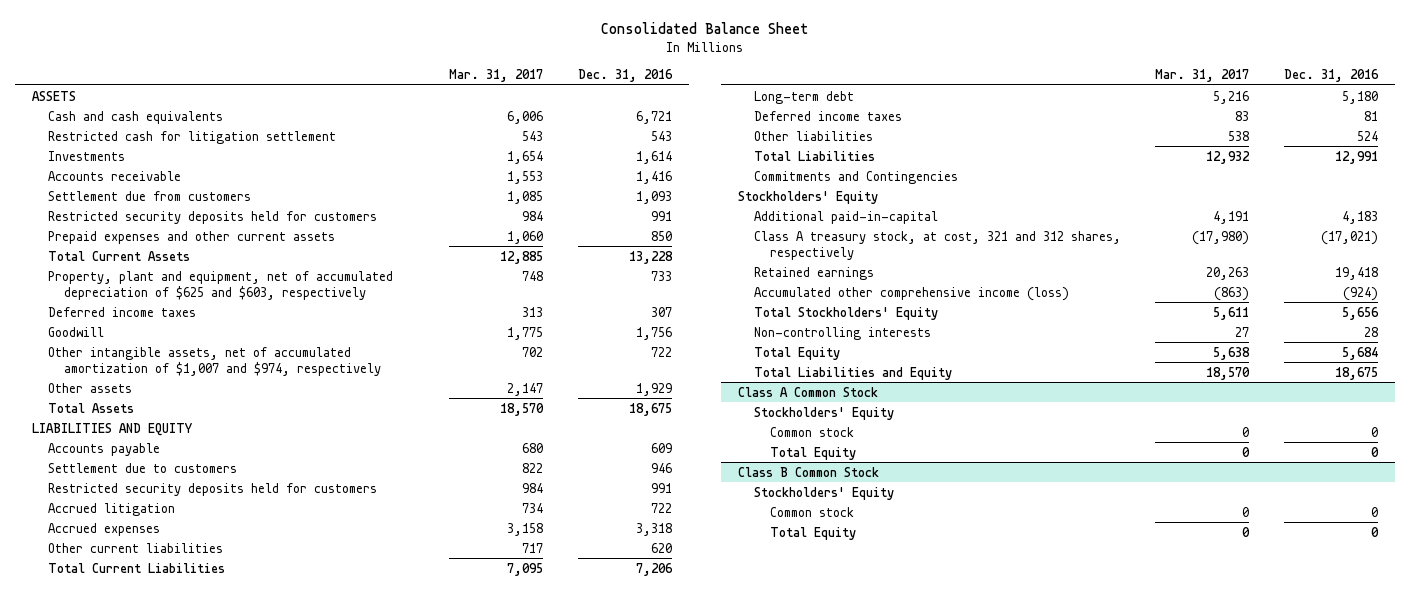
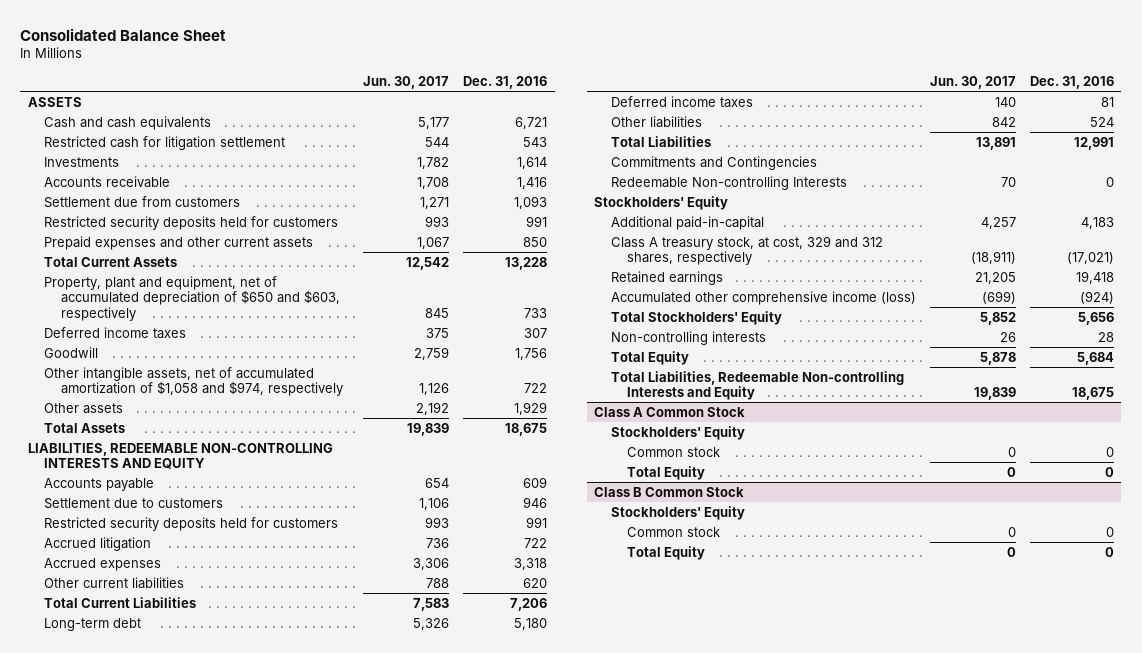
[449,69,544,83] Mar. 31, 2017 -> none
none -> [363,76,450,90] Jun. 30, 2017
[47,270,393,300] Property, plant and equipment, net of accumulated depreciation of $625 and $603, respectively -> [44,275,340,321] Property, plant and equipment, net of accumulated depreciation of $650 and $603, respectively
[47,346,381,376] Other intangible assets, net of accumulated amortization of $1,007 and $974, respectively -> [44,366,343,397] Other intangible assets, net of accumulated amortization of $1,058 and $974, respectively
[31,422,192,436] LIABILITIES AND EQUITY -> [27,442,333,470] LIABILITIES, REDEEMABLE NON-CONTROLLING INTERESTS AND EQUITY
none -> [610,175,847,190] Redeemable Non-controlling Interests
[754,230,1122,260] Class A treasury stock, at cost, 321 and 312 shares, respectively -> [610,235,883,266] Class A treasury stock, at cost, 329 and 312 shares, respectively
[754,366,953,380] Total Liabilities and Equity -> [610,370,904,401] Total Liabilities, Redeemable Non-controlling Interests and Equity

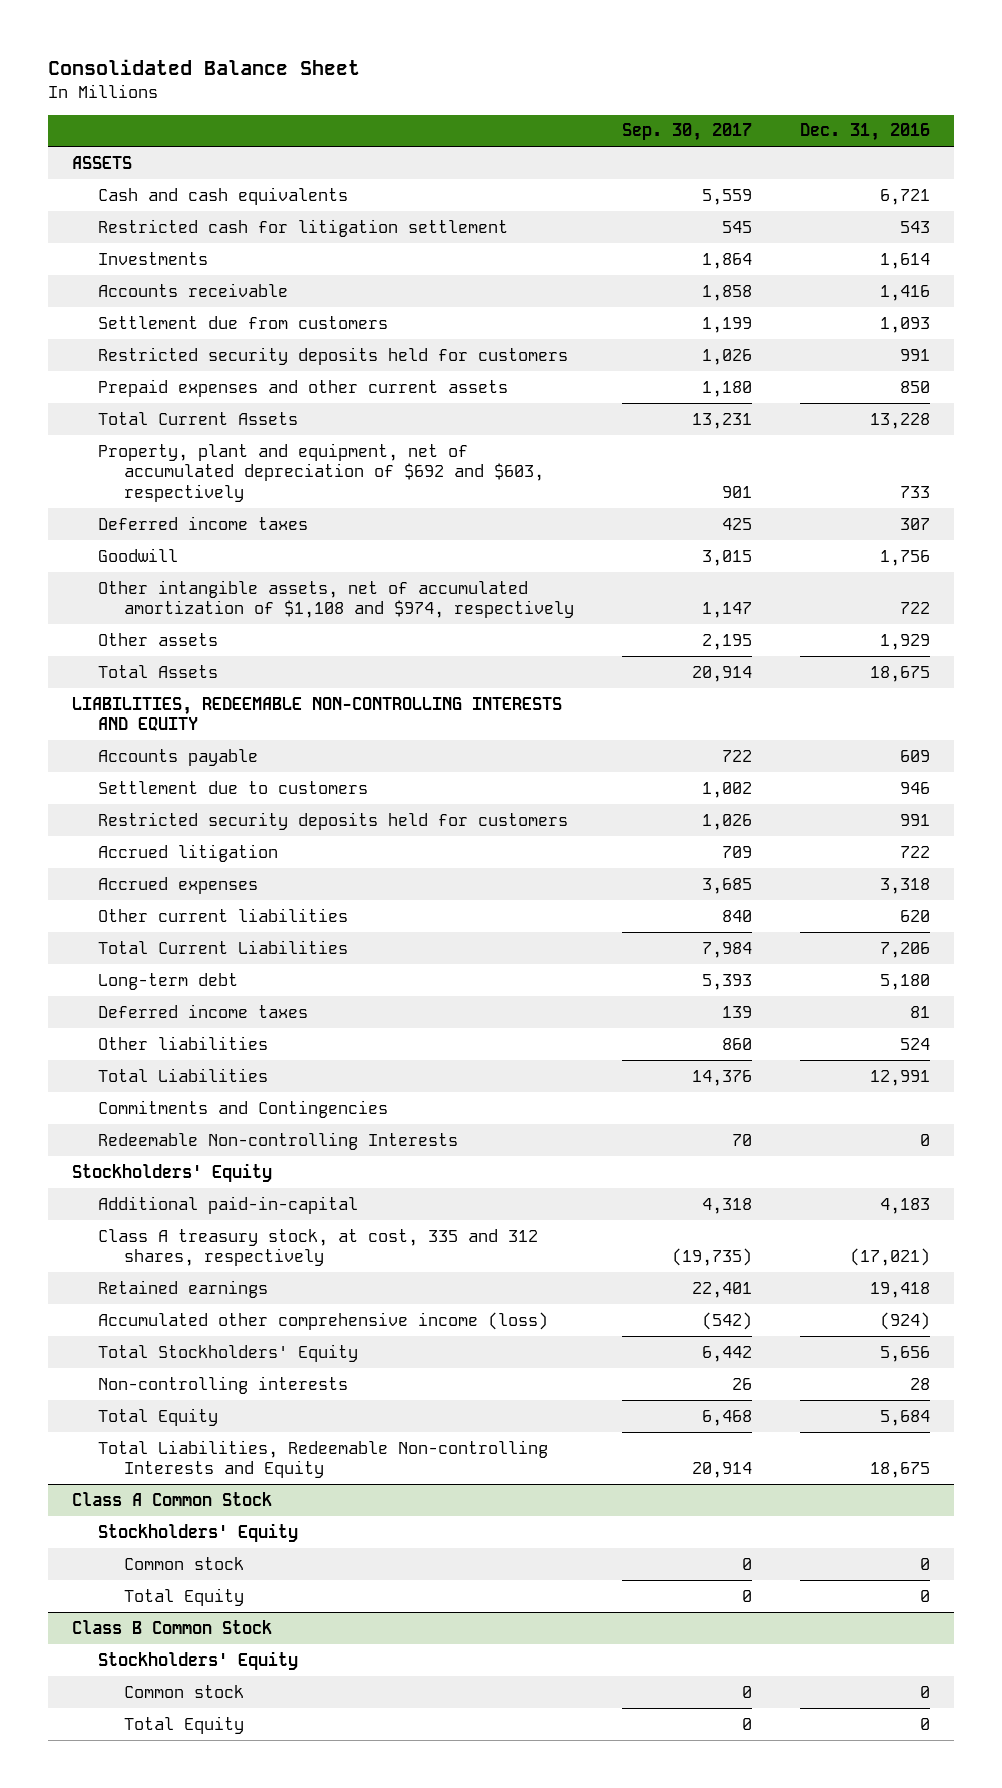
[363,76,450,90] Jun. 30, 2017 -> none
none -> [621,123,752,142] Sep. 30, 2017
[44,275,340,321] Property, plant and equipment, net of accumulated depreciation of $650 and $603, respectively -> [97,442,544,503] Property, plant and equipment, net of accumulated depreciation of $692 and $603, respectively
[44,366,343,397] Other intangible assets, net of accumulated amortization of $1,058 and $974, respectively -> [97,579,574,619] Other intangible assets, net of accumulated amortization of $1,108 and $974, respectively
[610,235,883,266] Class A treasury stock, at cost, 329 and 312 shares, respectively -> [97,1228,538,1267] Class A treasury stock, at cost, 335 and 312 shares, respectively

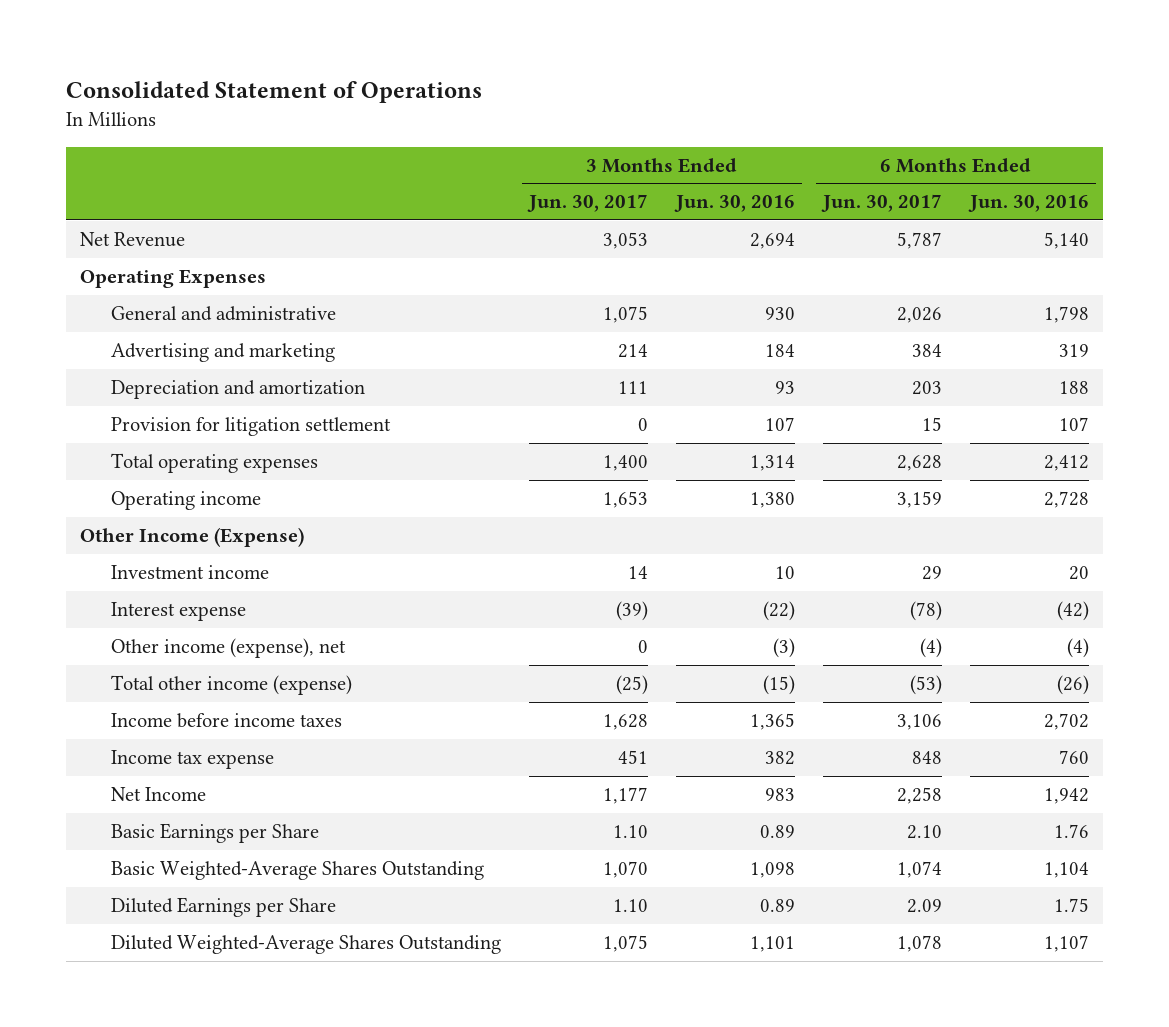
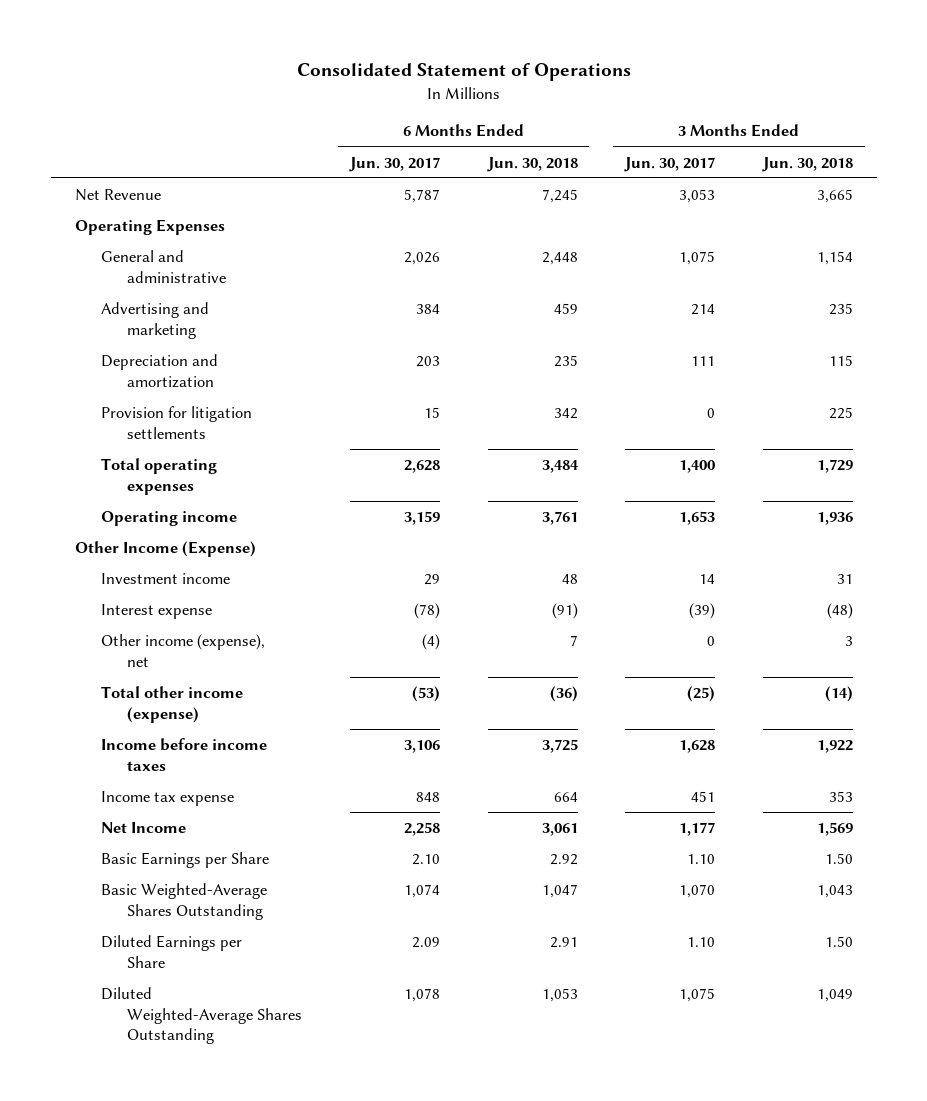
[673,195,795,213] Jun. 30, 2016 -> none
[967,195,1089,213] Jun. 30, 2016 -> none
none -> [486,156,578,172] Jun. 30, 2018
none -> [761,156,853,172] Jun. 30, 2018
[110,417,391,437] Provision for litigation settlement -> [100,406,252,439] Provision for litigation settlements

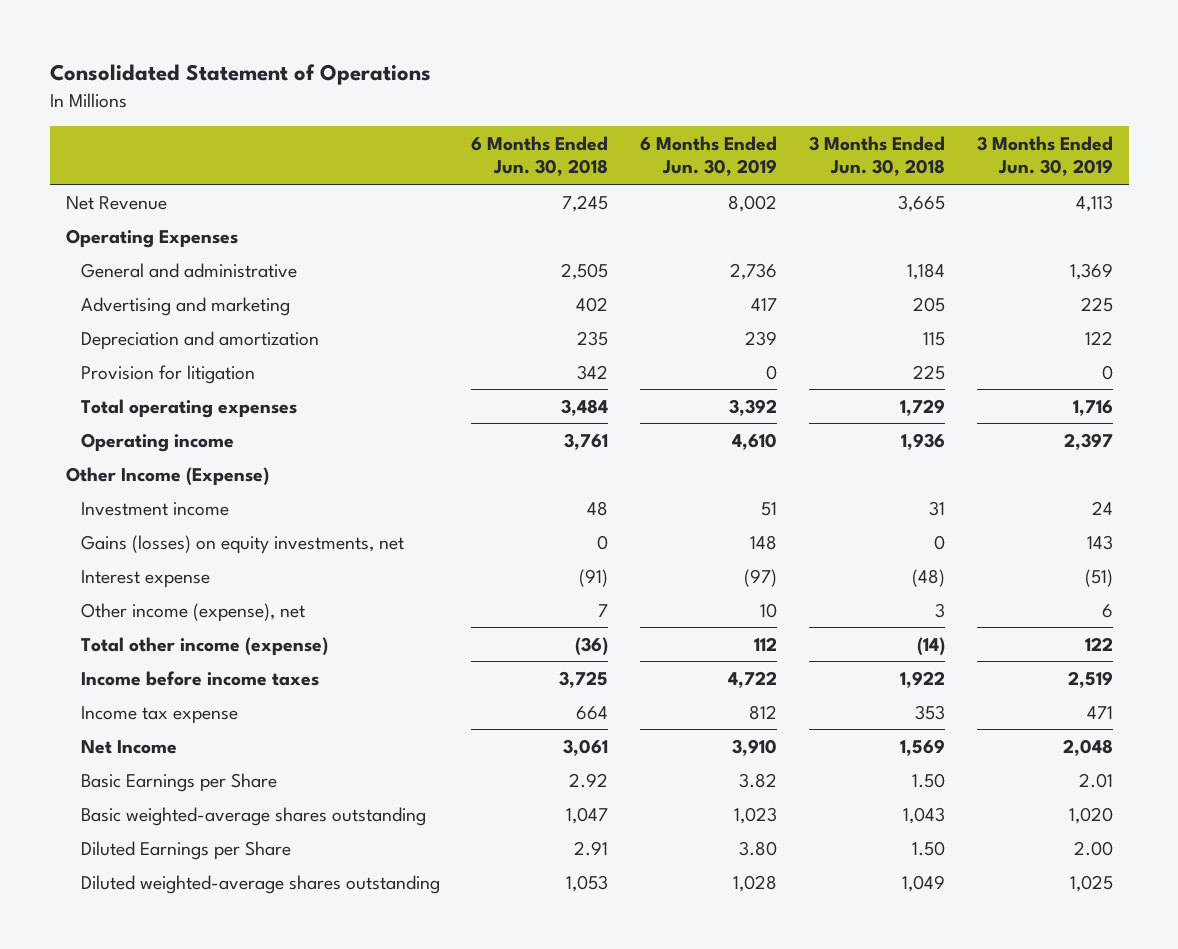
[348,156,440,172] Jun. 30, 2017 -> none
[624,156,716,172] Jun. 30, 2017 -> none
none -> [640,135,778,177] 6 Months Ended Jun. 30, 2019
none -> [976,135,1113,177] 3 Months Ended Jun. 30, 2019
[541,252,578,266] 2,448 -> [561,262,609,280] 2,505
[816,251,853,266] 1,154 -> [906,262,945,280] 1,184
[553,303,578,315] 459 -> [576,296,609,312] 402
[828,303,853,316] 235 -> [912,296,945,312] 205
[100,406,252,439] Provision for litigation settlements -> [80,364,255,384] Provision for litigation
none -> [80,534,404,554] Gains (losses) on equity investments, net
[100,883,267,920] Basic Weighted-Average Shares Outstanding -> [80,806,426,826] Basic weighted-average shares outstanding
[100,987,303,1045] Diluted Weighted-Average Shares Outstanding -> [80,874,440,894] Diluted weighted-average shares outstanding

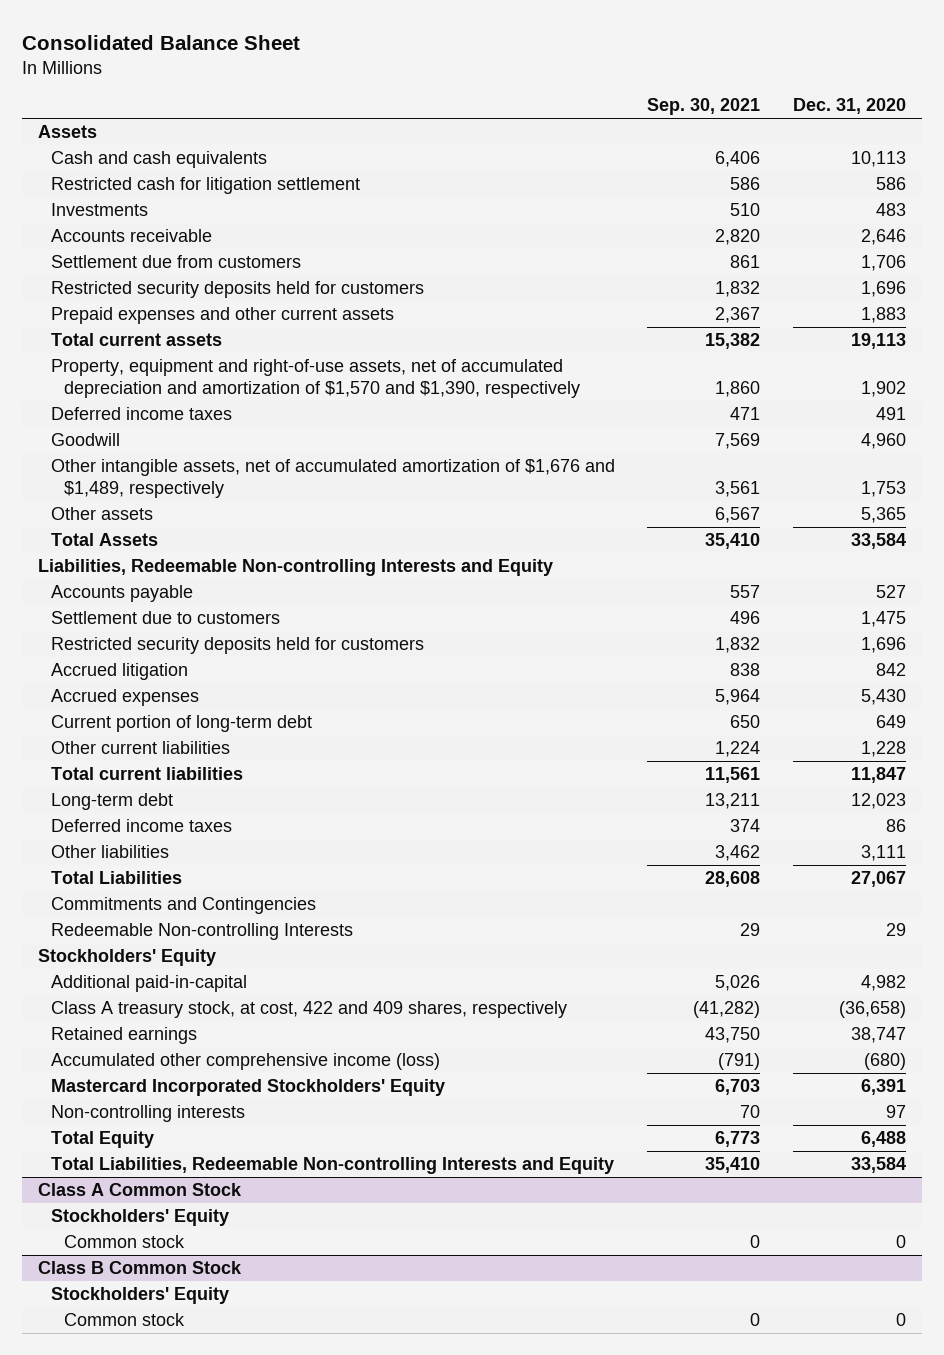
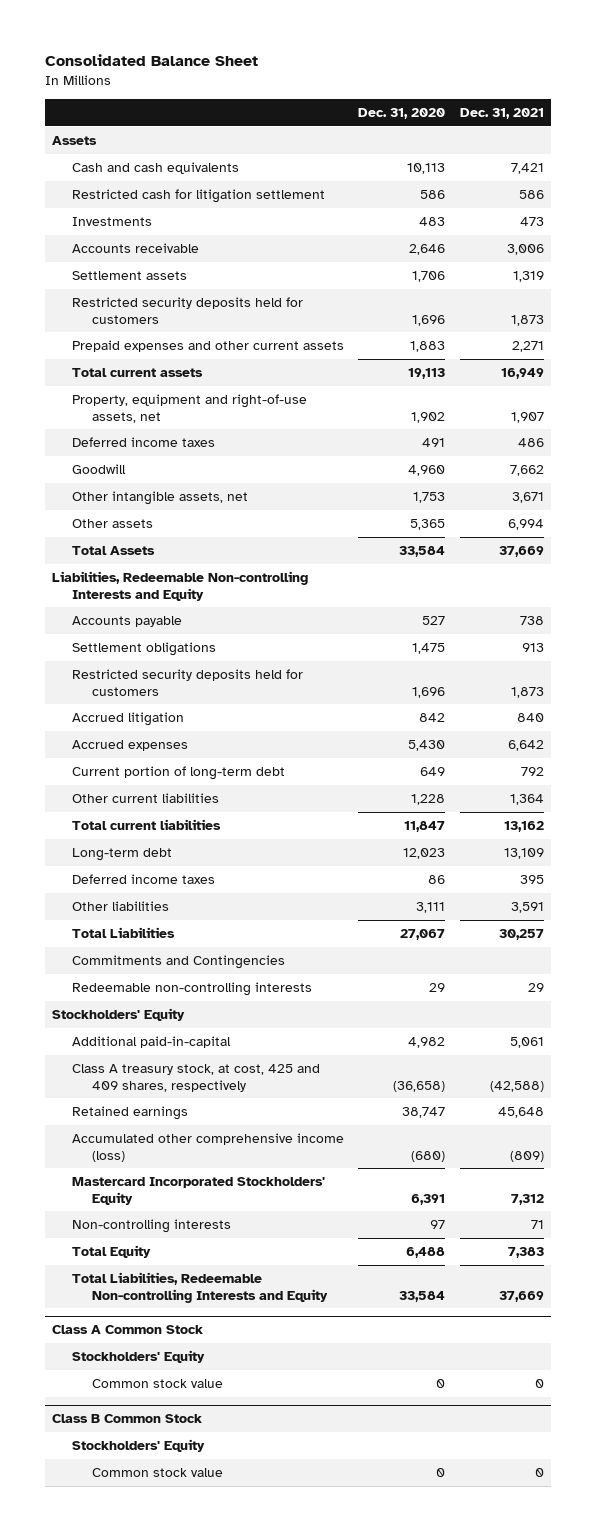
[647,98,761,116] Sep. 30, 2021 -> none
none -> [459,107,544,119] Dec. 31, 2021
[50,255,301,269] Settlement due from customers -> [71,270,187,280] Settlement assets
[50,359,580,398] Property, equipment and right-of-use assets, net of accumulated depreciation and amortization of $1,570 and $1,390, respectively -> [71,393,307,423] Property, equipment and right-of-use assets, net
[50,459,615,498] Other intangible assets, net of accumulated amortization of $1,676 and $1,489, respectively -> [71,490,248,505] Other intangible assets, net
[50,611,280,625] Settlement due to customers -> [71,641,216,656] Settlement obligations
[50,923,353,941] Redeemable Non-controlling Interests -> [71,981,312,996] Redeemable non-controlling interests
[50,1001,567,1019] Class A treasury stock, at cost, 422 and 409 shares, respectively -> [71,1063,320,1092] Class A treasury stock, at cost, 425 and 409 shares, respectively
[63,1235,185,1249] Common stock -> [91,1378,223,1388] Common stock value
[63,1313,185,1327] Common stock -> [91,1467,223,1477] Common stock value

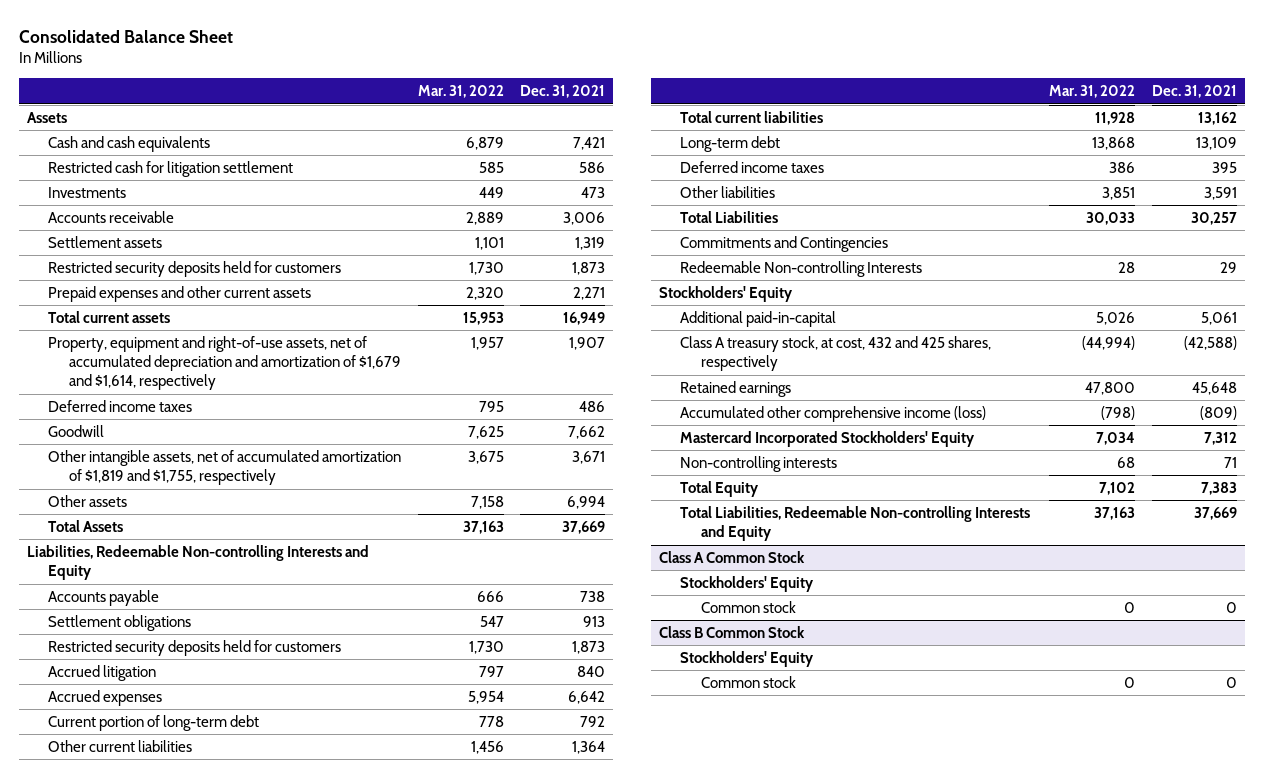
[358,107,446,119] Dec. 31, 2020 -> none
none -> [417,85,504,99] Mar. 31, 2022
[71,393,307,423] Property, equipment and right-of-use assets, net -> [48,335,402,391] Property, equipment and right-of-use assets, net of accumulated depreciation and amortization of $1,679 and $1,614, respectively
[71,490,248,505] Other intangible assets, net -> [48,449,402,486] Other intangible assets, net of accumulated amortization of $1,819 and $1,755, respectively
[71,981,312,996] Redeemable non-controlling interests -> [680,260,923,277] Redeemable Non-controlling Interests
[71,1063,320,1092] Class A treasury stock, at cost, 425 and 409 shares, respectively -> [680,335,992,372] Class A treasury stock, at cost, 432 and 425 shares, respectively
[91,1378,223,1388] Common stock value -> [701,600,797,613] Common stock
[91,1467,223,1477] Common stock value -> [701,675,797,688] Common stock

